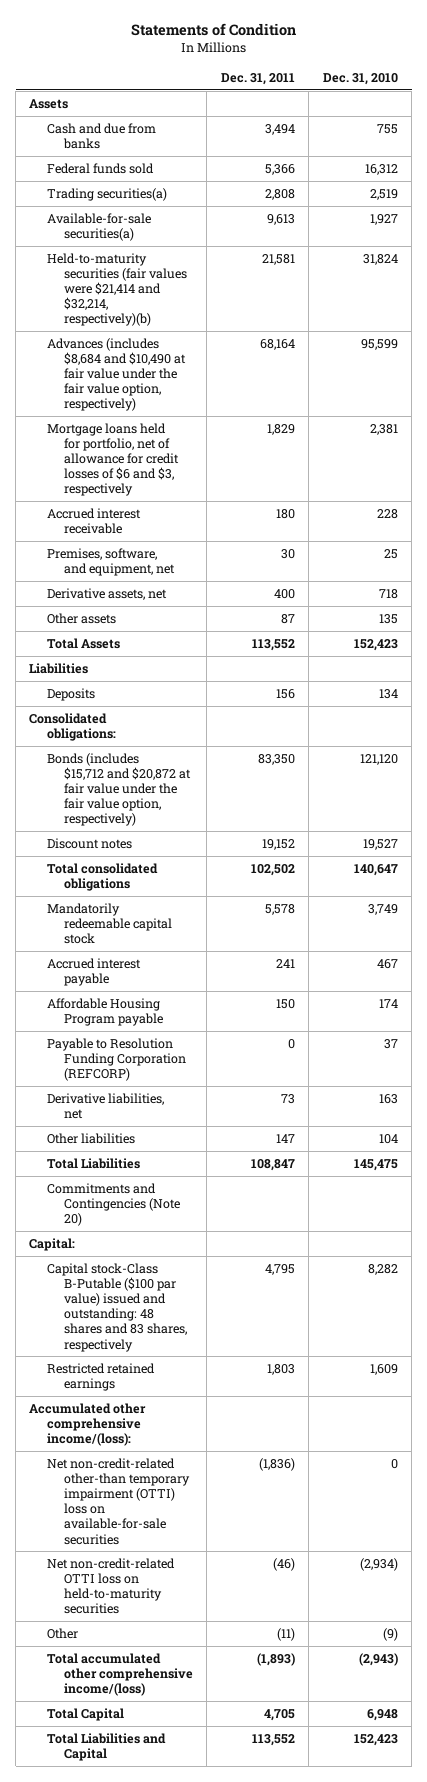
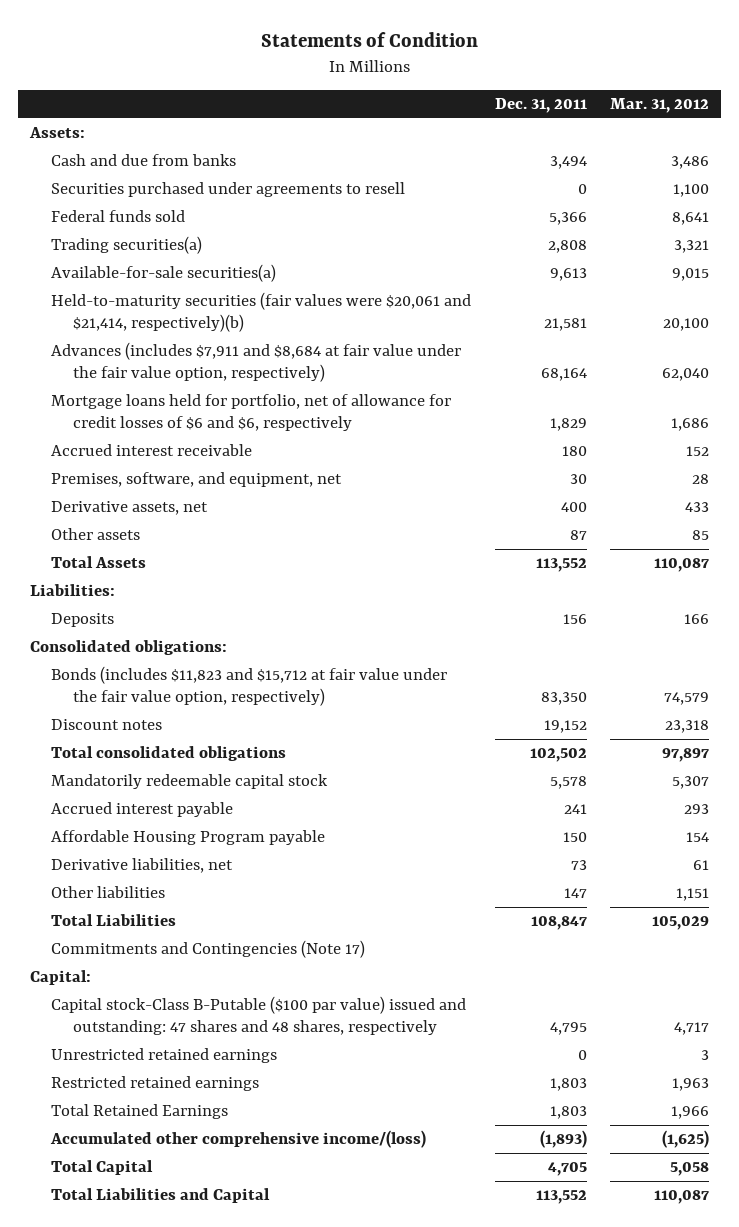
[322,72,398,85] Dec. 31, 2010 -> none
none -> [610,98,710,114] Mar. 31, 2012
[29,98,69,109] Assets -> [28,127,85,139] Assets:
none -> [51,182,406,198] Securities purchased under agreements to resell
[46,252,187,327] Held-to-maturity securities (fair values were $21,414 and $32,214, respectively)(b) -> [51,292,472,332] Held-to-maturity securities (fair values were $20,061 and $21,414, respectively)(b)
[46,337,186,412] Advances (includes $8,684 and $10,490 at fair value under the fair value option, respectively) -> [51,342,462,382] Advances (includes $7,911 and $8,684 at fair value under the fair value option, respectively)
[46,422,179,497] Mortgage loans held for portfolio, net of allowance for credit losses of $6 and $3, respectively -> [51,394,452,431] Mortgage loans held for portfolio, net of allowance for credit losses of $6 and $6, respectively
[29,662,89,674] Liabilities -> [29,584,115,597] Liabilities:
[46,752,191,827] Bonds (includes $15,712 and $20,872 at fair value under the fair value option, respectively) -> [51,666,448,706] Bonds (includes $11,823 and $15,712 at fair value under the fair value option, respectively)
[46,1037,186,1082] Payable to Resolution Funding Corporation (REFCORP) -> none
[46,1182,180,1227] Commitments and Contingencies (Note 20) -> [51,940,366,959] Commitments and Contingencies (Note 17)
[46,1262,187,1352] Capital stock-Class B-Putable ($100 par value) issued and outstanding: 48 shares and 83 shares, respectively -> [51,996,467,1035] Capital stock-Class B-Putable ($100 par value) issued and outstanding: 47 shares and 48 shares, respectively
none -> [51,1048,278,1064] Unrestricted retained earnings
[29,1402,147,1447] Accumulated other comprehensive income/(loss): -> none
[46,1457,190,1545] Net non-credit-related other-than temporary impairment (OTTI) loss on available-for-sale securities -> none
[46,1557,175,1615] Net non-credit-related OTTI loss on held-to-maturity securities -> none
[46,1627,78,1639] Other -> none
none -> [51,1104,229,1120] Total Retained Earnings
[46,1652,193,1697] Total accumulated other comprehensive income/(loss) -> [50,1130,427,1149] Accumulated other comprehensive income/(loss)

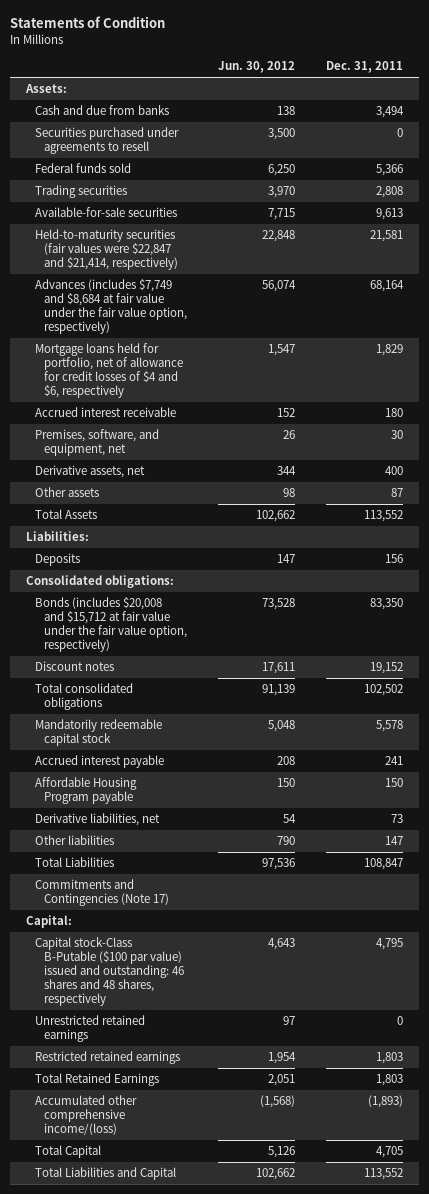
[610,98,710,114] Mar. 31, 2012 -> none
none -> [217,61,295,74] Jun. 30, 2012
[51,236,203,255] Trading securities(a) -> [34,185,127,199] Trading securities
[51,264,277,283] Available-for-sale securities(a) -> [34,207,177,218] Available-for-sale securities
[51,292,472,332] Held-to-maturity securities (fair values were $20,061 and $21,414, respectively)(b) -> [34,229,178,271] Held-to-maturity securities (fair values were $22,847 and $21,414, respectively)
[51,342,462,382] Advances (includes $7,911 and $8,684 at fair value under the fair value option, respectively) -> [34,279,187,334] Advances (includes $7,749 and $8,684 at fair value under the fair value option, respectively)
[51,394,452,431] Mortgage loans held for portfolio, net of allowance for credit losses of $6 and $6, respectively -> [34,343,183,398] Mortgage loans held for portfolio, net of allowance for credit losses of $4 and $6, respectively
[51,666,448,706] Bonds (includes $11,823 and $15,712 at fair value under the fair value option, respectively) -> [34,597,187,652] Bonds (includes $20,008 and $15,712 at fair value under the fair value option, respectively)
[51,996,467,1035] Capital stock-Class B-Putable ($100 par value) issued and outstanding: 47 shares and 48 shares, respectively -> [34,937,184,1006] Capital stock-Class B-Putable ($100 par value) issued and outstanding: 46 shares and 48 shares, respectively

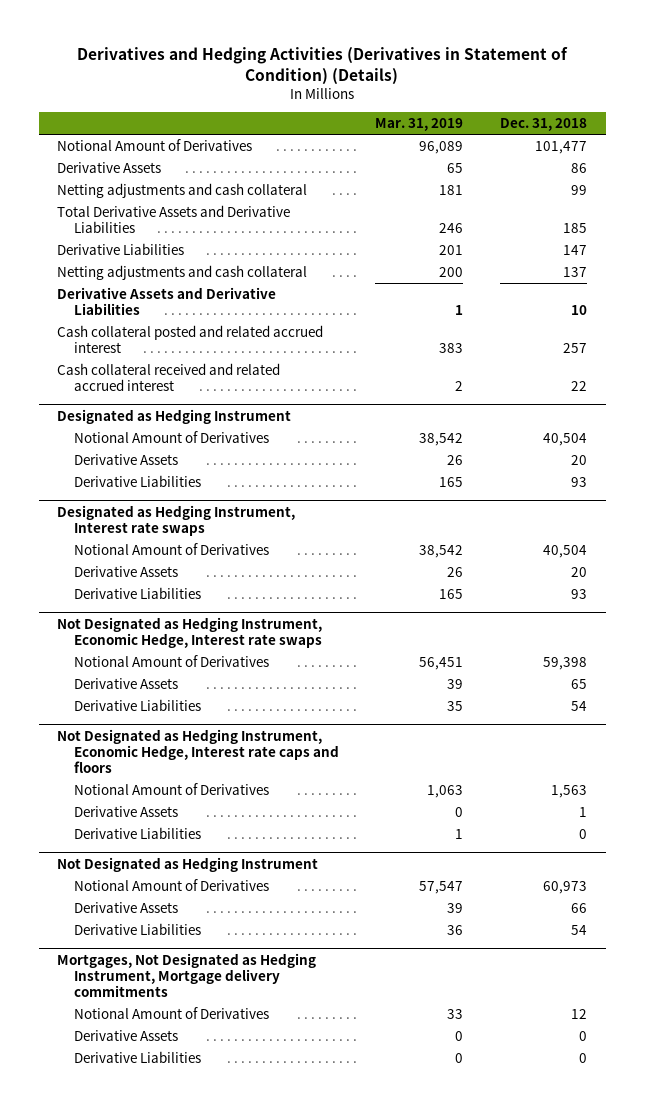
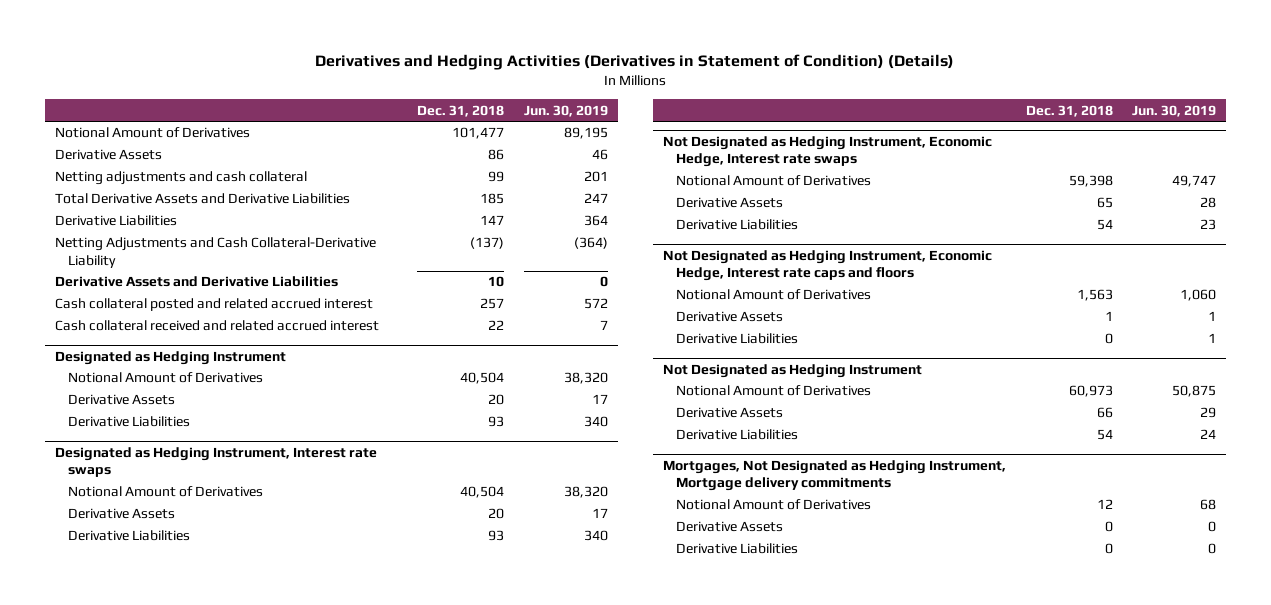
[375,118,464,132] Mar. 31, 2019 -> none
none -> [523,104,608,117] Jun. 30, 2019
[57,264,308,280] Netting adjustments and cash collateral -> [54,237,376,268] Netting Adjustments and Cash Collateral-Derivative Liability
[563,266,588,277] 137 -> [470,237,505,250] (137)

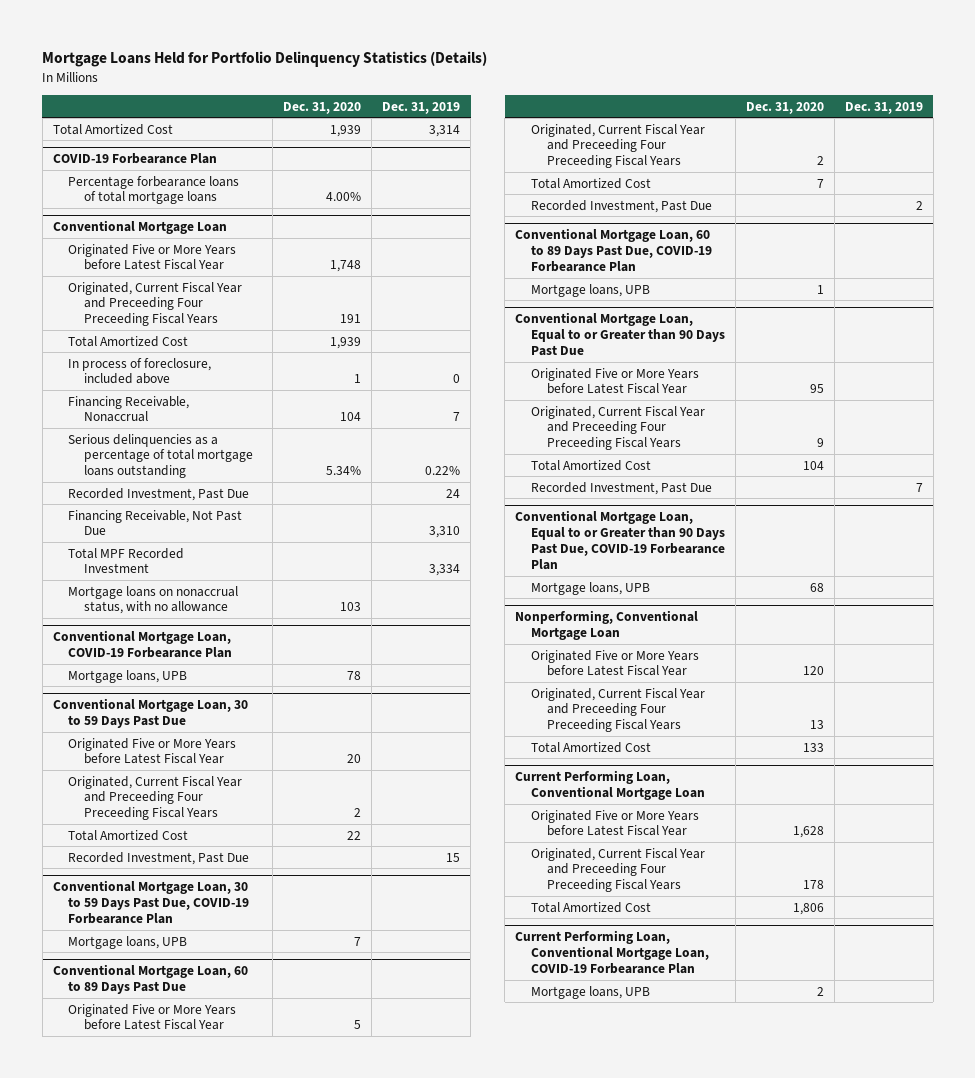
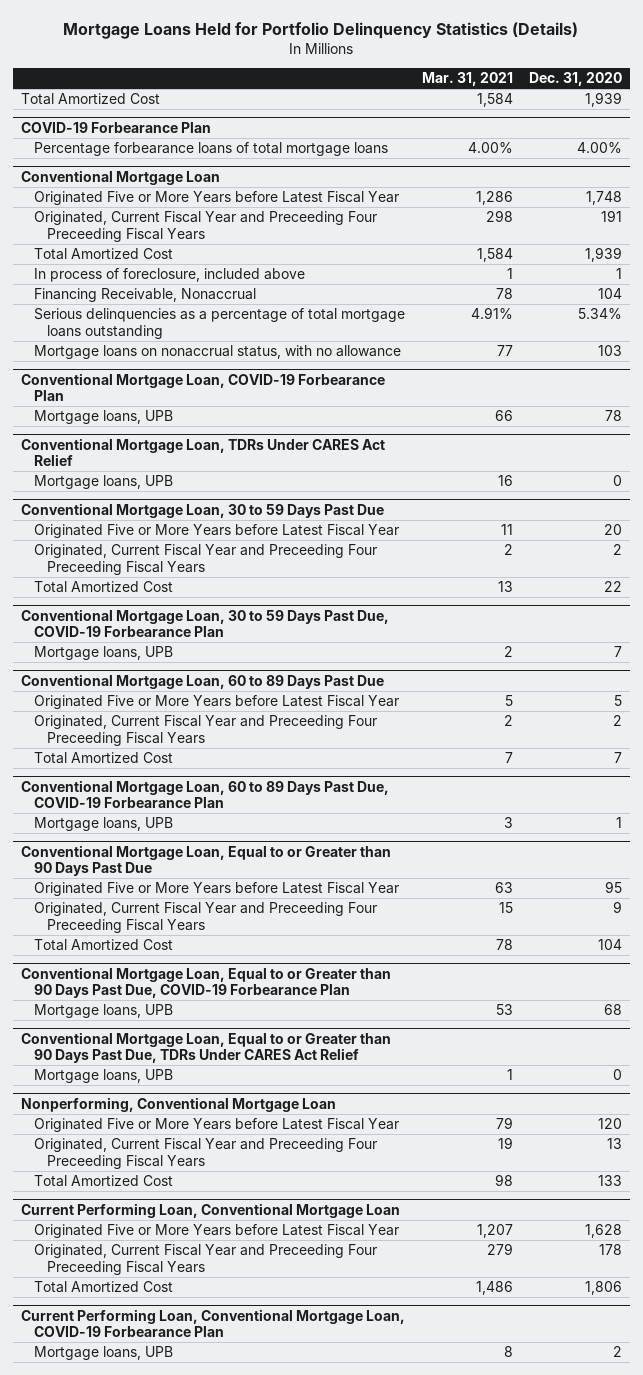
[382,101,461,114] Dec. 31, 2019 -> none
none -> [421,72,513,87] Mar. 31, 2021
[68,487,250,501] Recorded Investment, Past Due -> none
[68,509,243,536] Financing Receivable, Not Past Due -> none
[68,547,185,574] Total MPF Recorded Investment -> none
none -> [20,437,385,467] Conventional Mortgage Loan, TDRs Under CARES Act Relief
none -> [34,475,174,490] Mortgage loans, UPB
[68,851,250,865] Recorded Investment, Past Due -> none
[530,199,712,213] Recorded Investment, Past Due -> none
[530,481,712,495] Recorded Investment, Past Due -> none
none -> [20,1031,391,1064] Conventional Mortgage Loan, Equal to or Greater than 90 Days Past Due, TDRs Under CARES Act Relief
none -> [34,1069,174,1084] Mortgage loans, UPB

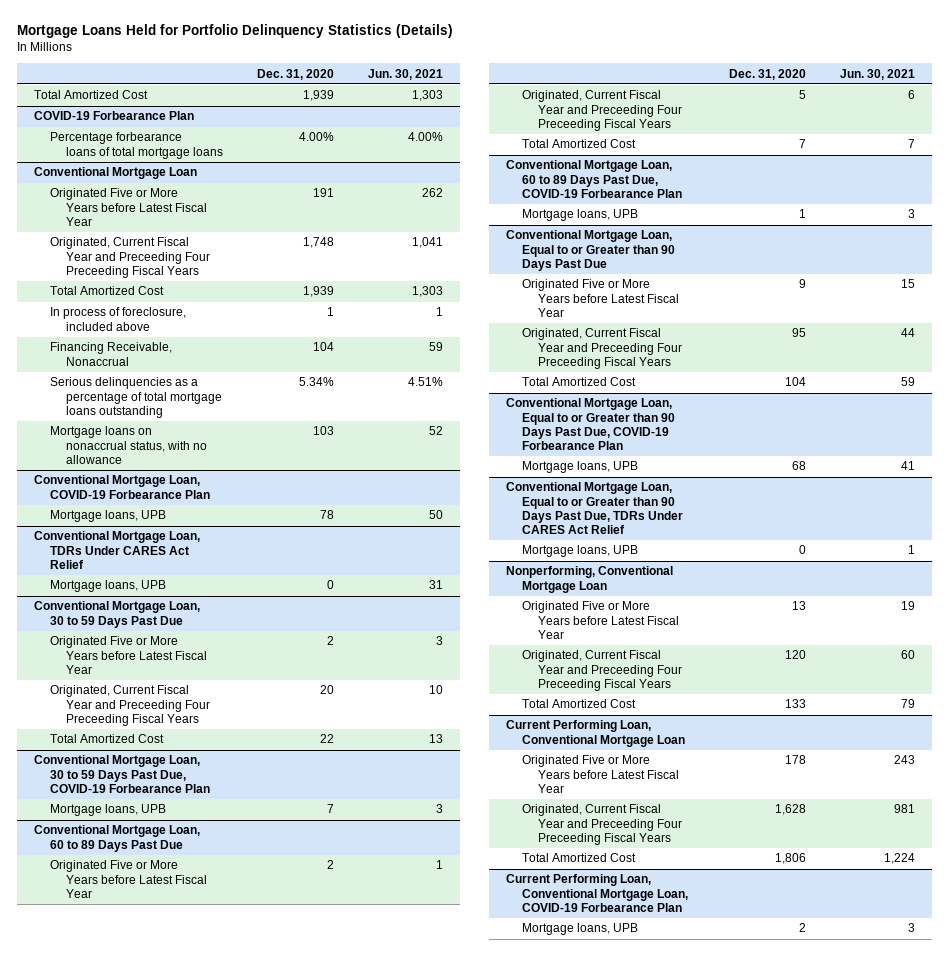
[421,72,513,87] Mar. 31, 2021 -> none
none -> [367,68,443,80] Jun. 30, 2021
[586,191,623,206] 1,748 -> [312,188,334,198] 191
[601,210,623,223] 191 -> [302,237,334,249] 1,748
[604,524,623,536] 20 -> [326,636,334,646] 2
[613,544,623,556] 2 -> [319,685,334,695] 20
[614,695,623,707] 5 -> [326,860,334,870] 2
[613,715,623,727] 2 -> [799,90,807,100] 5
[605,881,623,894] 95 -> [799,279,807,289] 9
[613,901,623,914] 9 -> [792,328,807,338] 95
[598,1118,623,1130] 120 -> [792,601,807,611] 13
[607,1138,623,1150] 13 -> [785,650,807,660] 120
[585,1224,623,1239] 1,628 -> [785,755,807,765] 178
[599,1244,623,1256] 178 -> [775,804,807,816] 1,628

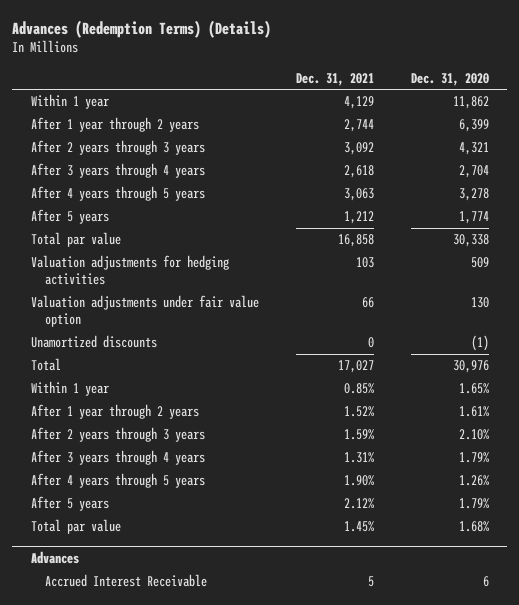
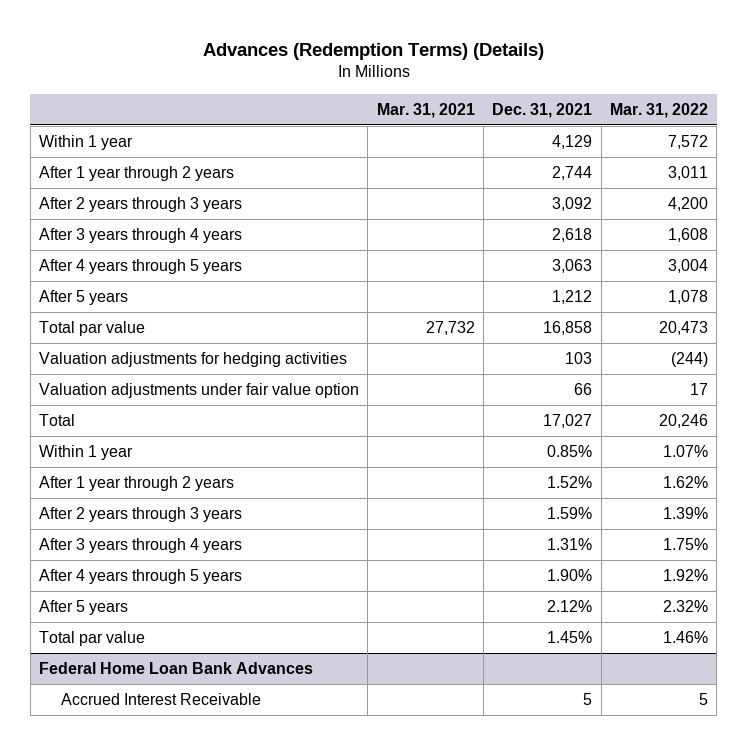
[410,72,489,86] Dec. 31, 2020 -> none
none -> [376,102,475,118] Mar. 31, 2021
none -> [609,102,708,118] Mar. 31, 2022
[30,335,157,349] Unamortized discounts -> none
[30,550,79,564] Advances -> none
none -> [39,662,314,675] Federal Home Loan Bank Advances

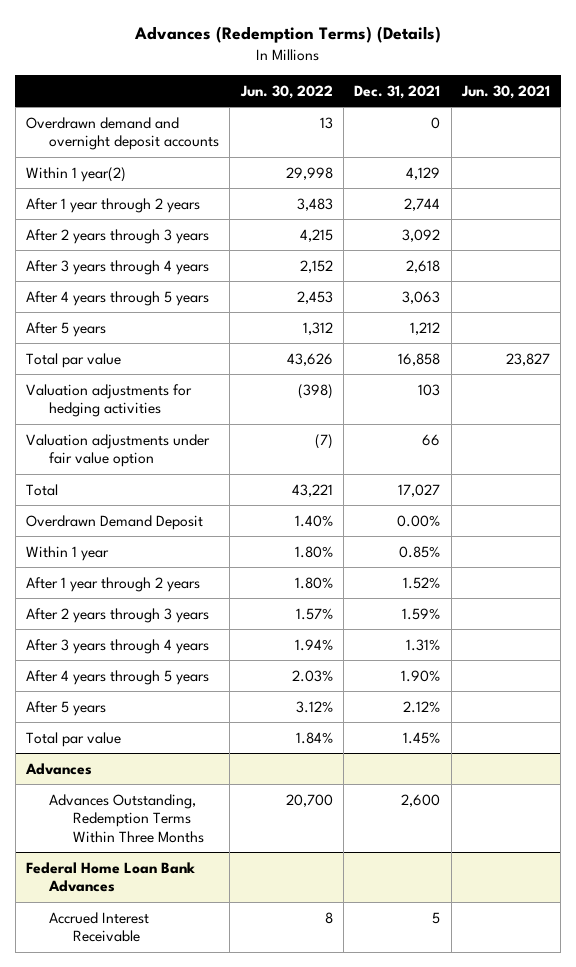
[376,102,475,118] Mar. 31, 2021 -> none
[609,102,708,118] Mar. 31, 2022 -> none
none -> [239,84,333,99] Jun. 30, 2022
none -> [460,84,550,99] Jun. 30, 2021
none -> [25,116,220,151] Overdrawn demand and overnight deposit accounts
[39,135,134,151] Within 1 year -> [25,166,126,182] Within 1 year(2)
none -> [25,514,203,530] Overdrawn Demand Deposit
none -> [24,762,92,775] Advances
none -> [49,793,204,843] Advances Outstanding, Redemption Terms Within Three Months

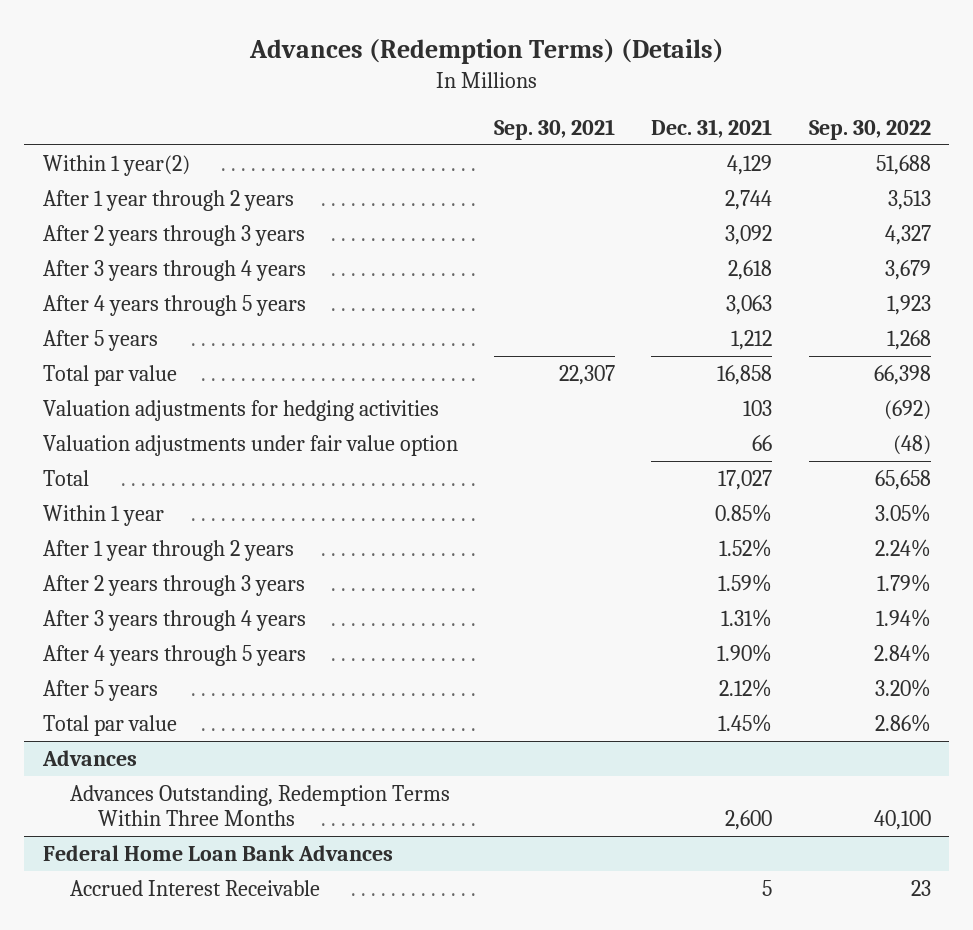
[239,84,333,99] Jun. 30, 2022 -> none
[460,84,550,99] Jun. 30, 2021 -> none
none -> [493,118,615,140] Sep. 30, 2021
none -> [808,119,931,140] Sep. 30, 2022
[25,116,220,151] Overdrawn demand and overnight deposit accounts -> none
[25,514,203,530] Overdrawn Demand Deposit -> none

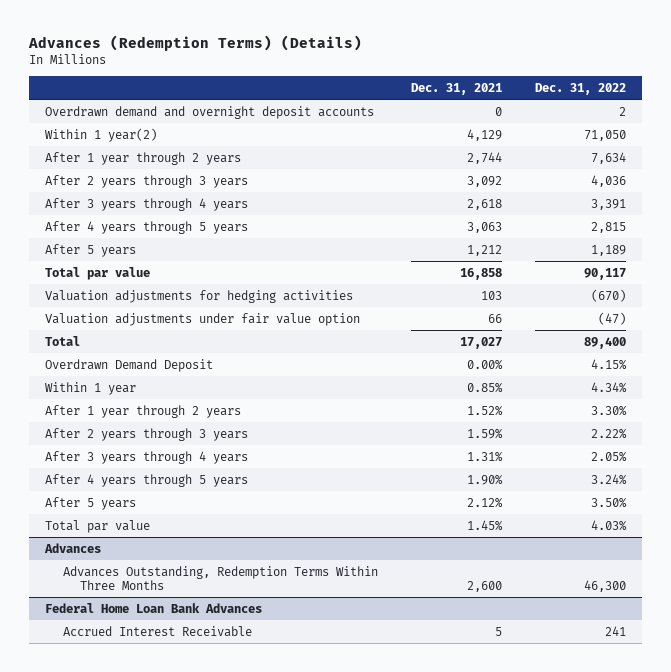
[493,118,615,140] Sep. 30, 2021 -> none
[808,119,931,140] Sep. 30, 2022 -> none
none -> [534,82,626,95] Dec. 31, 2022
none -> [45,105,375,119] Overdrawn demand and overnight deposit accounts
none -> [45,358,214,372] Overdrawn Demand Deposit

